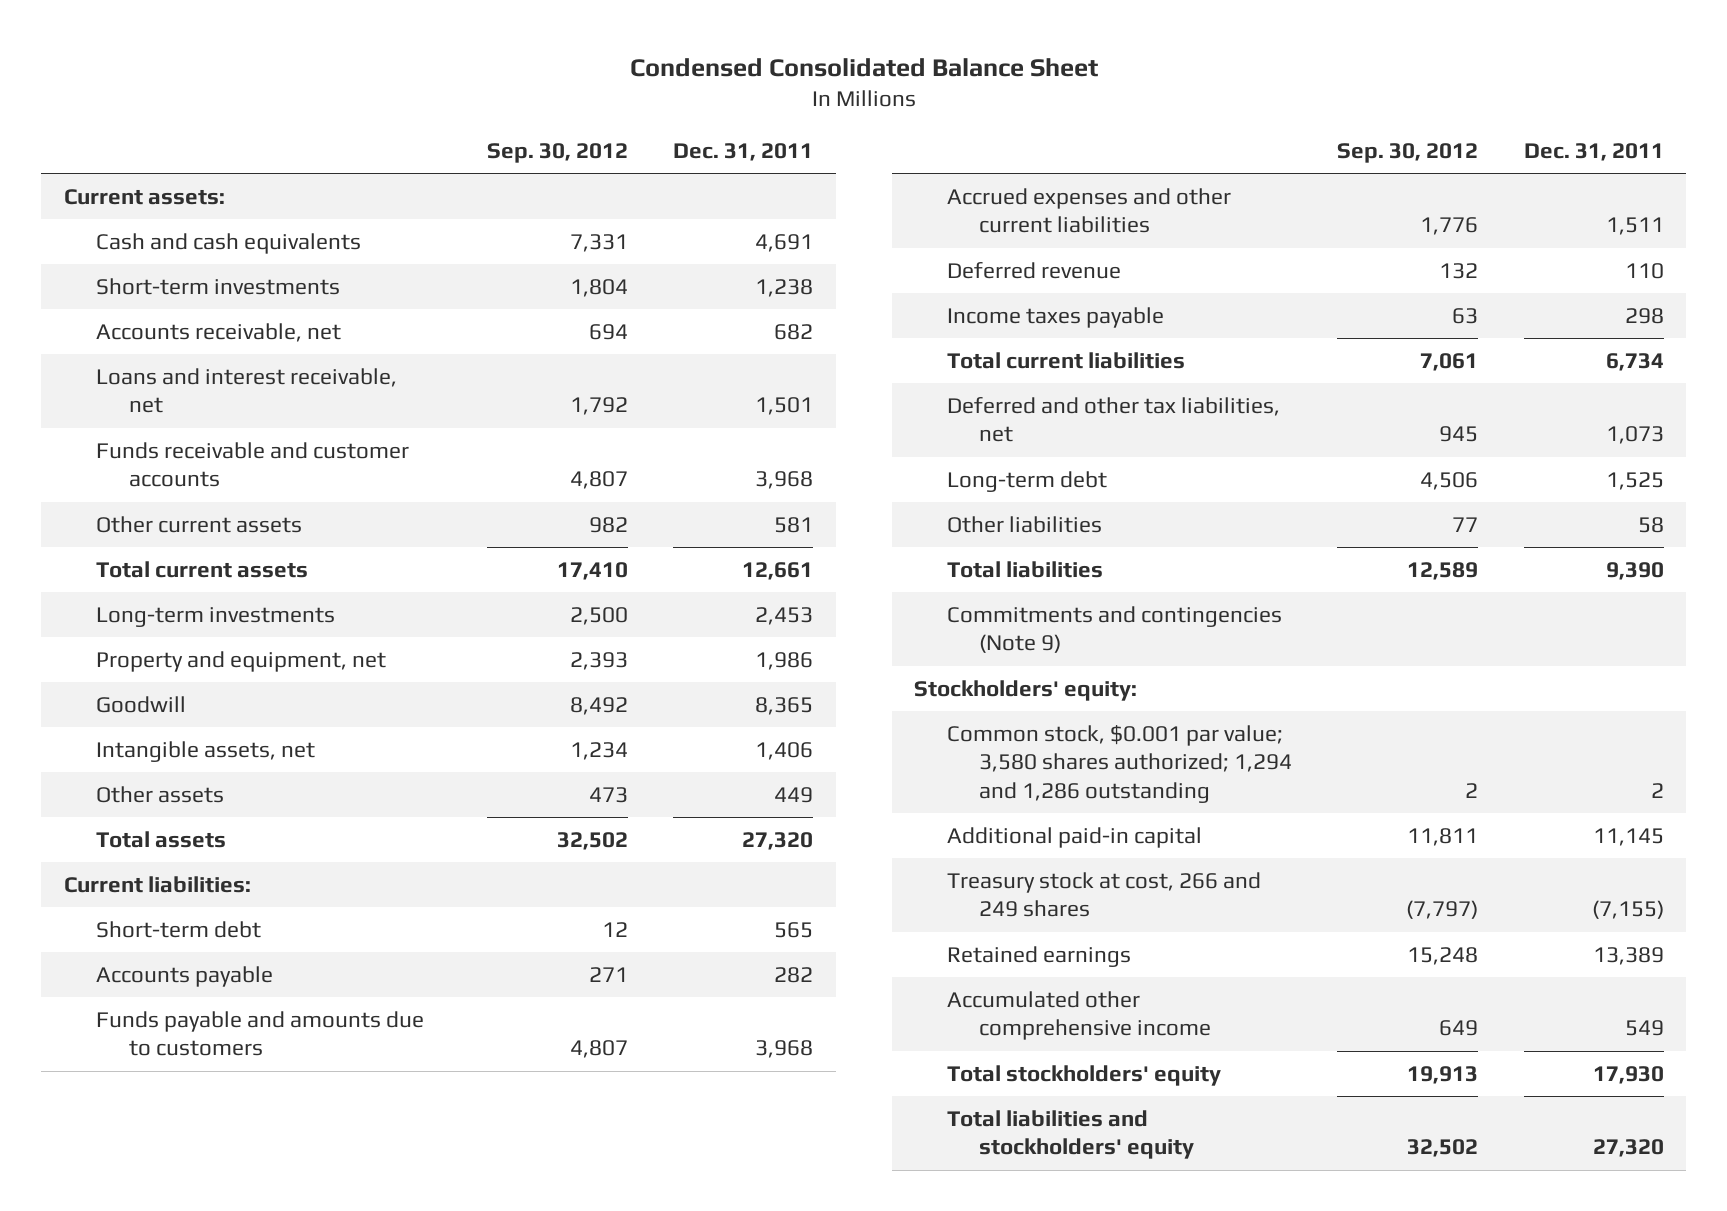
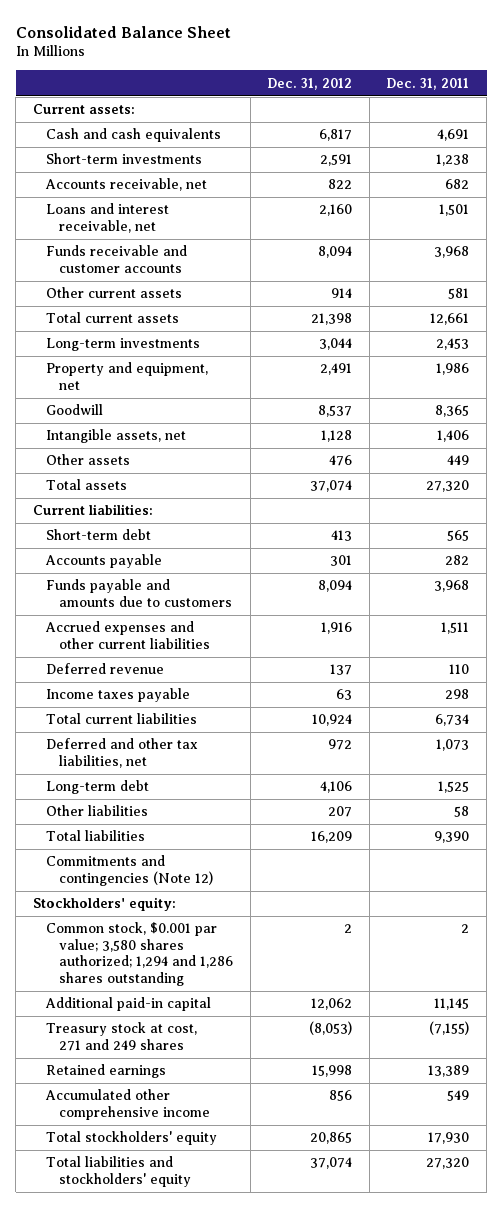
[629,58,1098,78] Condensed Consolidated Balance Sheet -> [15,25,231,38] Consolidated Balance Sheet
[486,143,628,164] Sep. 30, 2012 -> none
none -> [267,77,353,90] Dec. 31, 2012
[946,605,1282,654] Commitments and contingencies (Note 9) -> [46,855,214,886] Commitments and contingencies (Note 12)
[946,724,1293,803] Common stock, $0.001 par value; 3,580 shares authorized; 1,294 and 1,286 outstanding -> [46,922,234,986] Common stock, $0.001 par value; 3,580 shares authorized; 1,294 and 1,286 shares outstanding
[946,871,1261,918] Treasury stock at cost, 266 and 249 shares -> [46,1022,198,1051] Treasury stock at cost, 271 and 249 shares

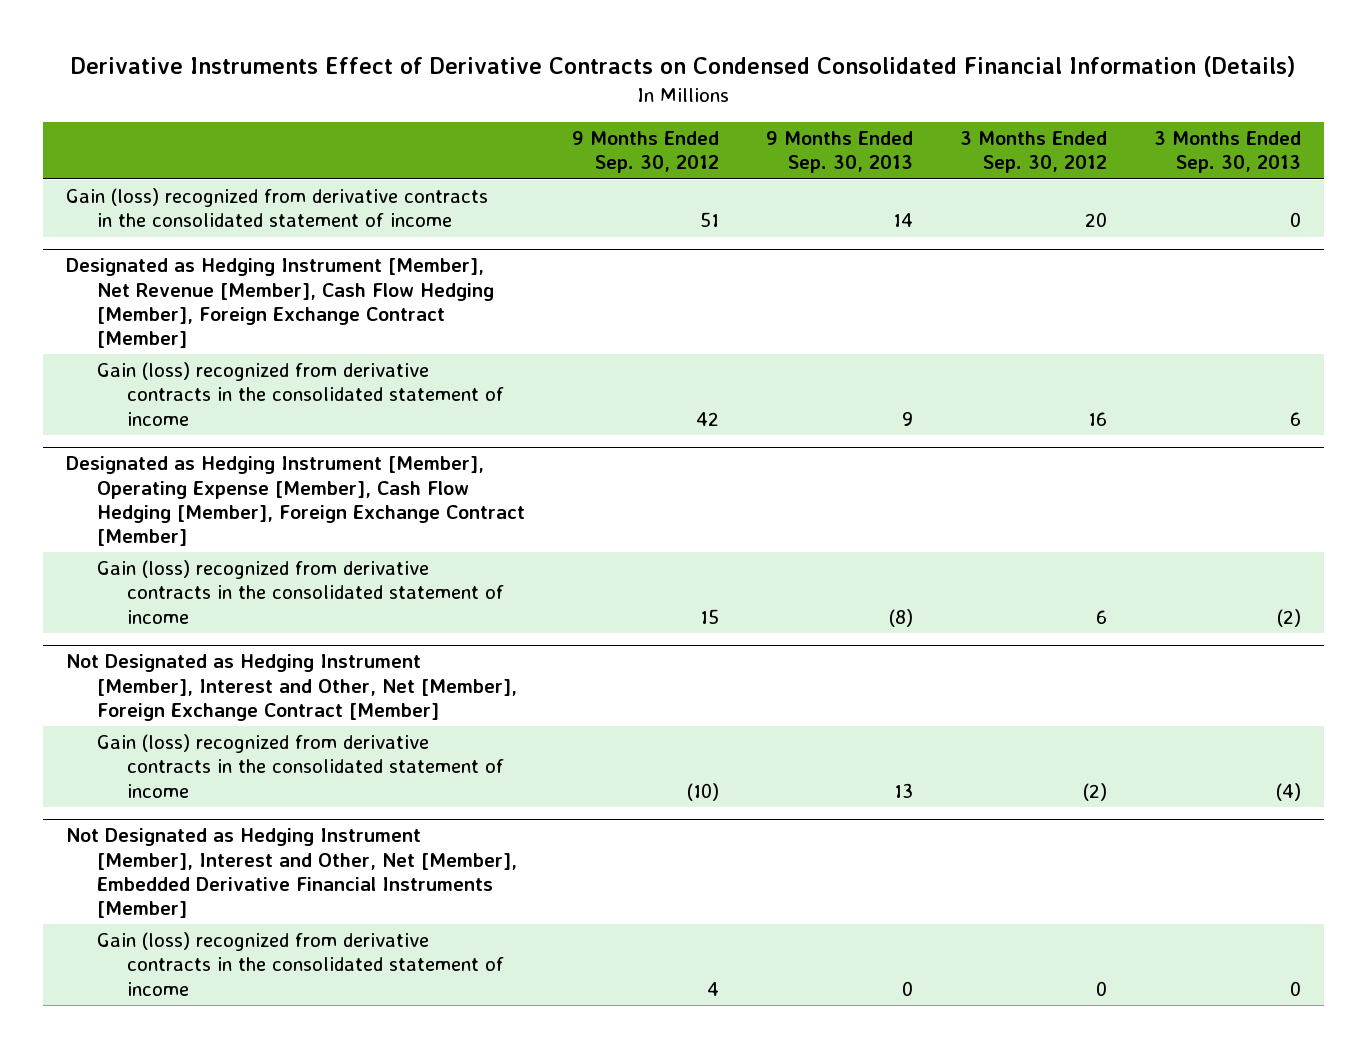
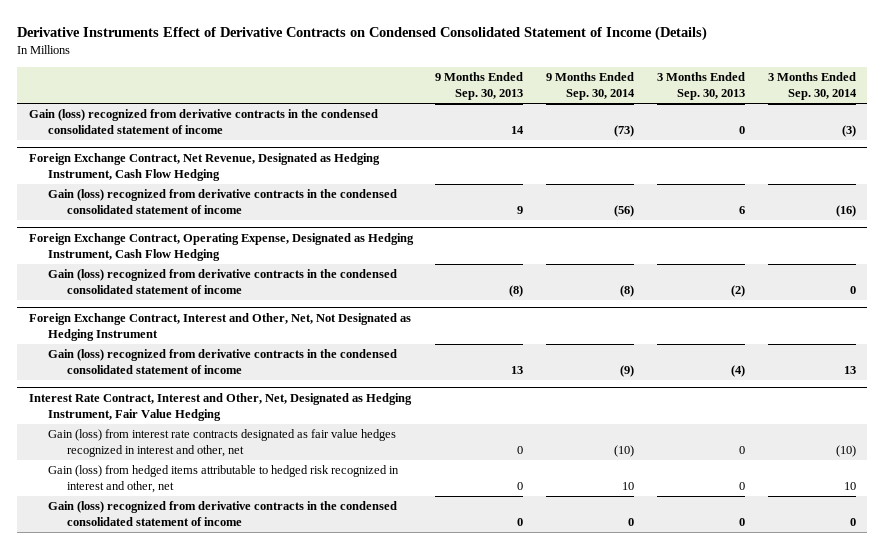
[71,56,1296,78] Derivative Instruments Effect of Derivative Contracts on Condensed Consolidated Financial Information (Details) -> [17,26,708,42] Derivative Instruments Effect of Derivative Contracts on Condensed Consolidated Statement of Income (Details)
[571,131,719,174] 9 Months Ended Sep. 30, 2012 -> none
[959,131,1107,174] 3 Months Ended Sep. 30, 2012 -> none
none -> [546,72,636,100] 9 Months Ended Sep. 30, 2014
none -> [767,72,857,100] 3 Months Ended Sep. 30, 2014
[66,828,517,919] Not Designated as Hedging Instrument [Member], Interest and Other, Net [Member], Embedded Derivative Financial Instruments [Member] -> none
[66,188,489,228] Gain (loss) recognized from derivative contracts in the consolidated statement of income -> [28,109,378,135] Gain (loss) recognized from derivative contracts in the condensed consolidated statement of income
[66,258,494,349] Designated as Hedging Instrument [Member], Net Revenue [Member], Cash Flow Hedging [Member], Foreign Exchange Contract [Member] -> [28,153,380,181] Foreign Exchange Contract, Net Revenue, Designated as Hedging Instrument, Cash Flow Hedging
[96,362,505,426] Gain (loss) recognized from derivative contracts in the consolidated statement of income -> [47,189,397,215] Gain (loss) recognized from derivative contracts in the condensed consolidated statement of income
[66,456,525,547] Designated as Hedging Instrument [Member], Operating Expense [Member], Cash Flow Hedging [Member], Foreign Exchange Contract [Member] -> [28,233,414,261] Foreign Exchange Contract, Operating Expense, Designated as Hedging Instrument, Cash Flow Hedging
[96,560,505,624] Gain (loss) recognized from derivative contracts in the consolidated statement of income -> [47,269,397,295] Gain (loss) recognized from derivative contracts in the condensed consolidated statement of income
[66,654,517,721] Not Designated as Hedging Instrument [Member], Interest and Other, Net [Member], Foreign Exchange Contract [Member] -> [28,313,411,341] Foreign Exchange Contract, Interest and Other, Net, Not Designated as Hedging Instrument
[96,734,505,798] Gain (loss) recognized from derivative contracts in the consolidated statement of income -> [47,349,397,375] Gain (loss) recognized from derivative contracts in the condensed consolidated statement of income
none -> [28,393,412,421] Interest Rate Contract, Interest and Other, Net, Designated as Hedging Instrument, Fair Value Hedging
none -> [47,429,396,458] Gain (loss) from interest rate contracts designated as fair value hedges recognized in interest and other, net
none -> [47,465,399,494] Gain (loss) from hedged items attributable to hedged risk recognized in interest and other, net
[96,932,505,996] Gain (loss) recognized from derivative contracts in the consolidated statement of income -> [47,501,397,527] Gain (loss) recognized from derivative contracts in the condensed consolidated statement of income

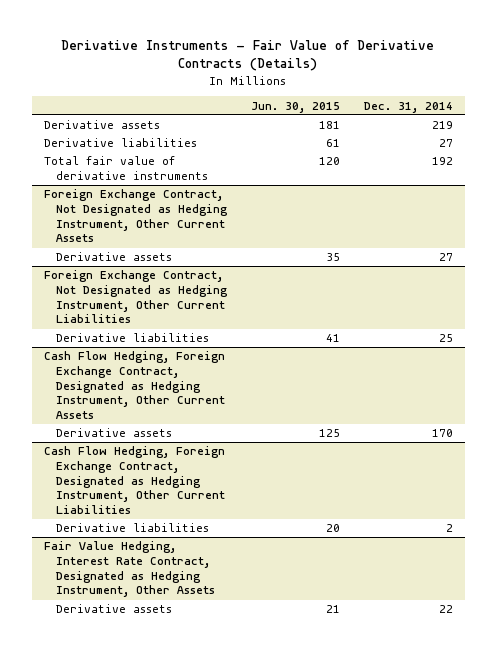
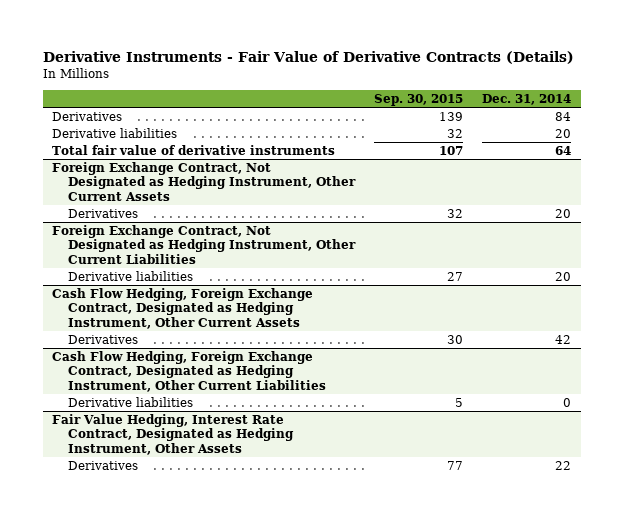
[250,101,340,113] Jun. 30, 2015 -> none
none -> [374,94,464,107] Sep. 30, 2015
[43,120,160,130] Derivative assets -> none
none -> [52,112,123,122] Derivatives
[438,139,453,148] 27 -> [555,129,572,139] 20
[431,157,453,166] 192 -> [555,146,572,156] 64
[55,252,172,262] Derivative assets -> none
none -> [68,209,139,219] Derivatives
[438,334,453,343] 25 -> [555,272,572,282] 20
[55,428,172,438] Derivative assets -> none
none -> [68,335,139,345] Derivatives
[445,524,453,533] 2 -> [563,398,572,408] 0
[55,604,172,614] Derivative assets -> [68,461,139,471] Derivatives

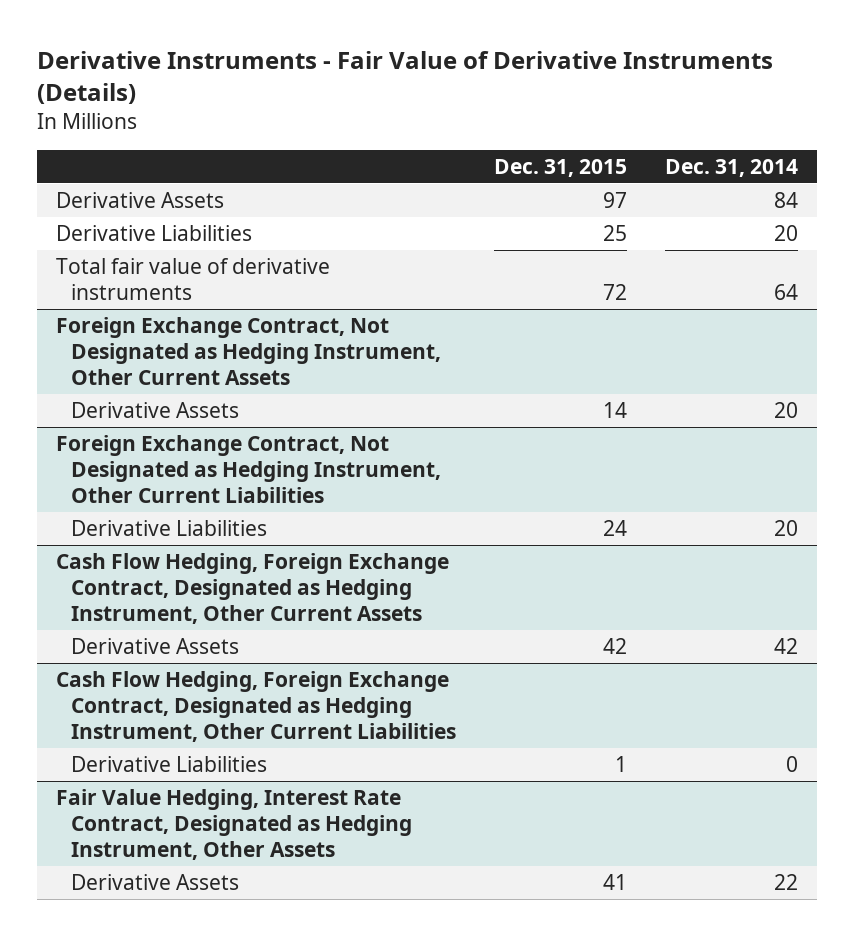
[42,50,574,64] Derivative Instruments - Fair Value of Derivative Contracts (Details) -> [36,51,773,105] Derivative Instruments - Fair Value of Derivative Instruments (Details)
[374,94,464,107] Sep. 30, 2015 -> none
none -> [494,158,628,177] Dec. 31, 2015
[52,112,123,122] Derivatives -> [55,191,224,208] Derivative Assets
[52,128,178,139] Derivative liabilities -> [55,224,252,241] Derivative Liabilities
[68,209,139,219] Derivatives -> [71,401,240,418] Derivative Assets
[68,271,194,282] Derivative liabilities -> [71,519,268,536] Derivative Liabilities
[68,335,139,345] Derivatives -> [71,637,240,654] Derivative Assets
[68,397,194,408] Derivative liabilities -> [71,755,268,772] Derivative Liabilities
[68,461,139,471] Derivatives -> [71,873,240,890] Derivative Assets

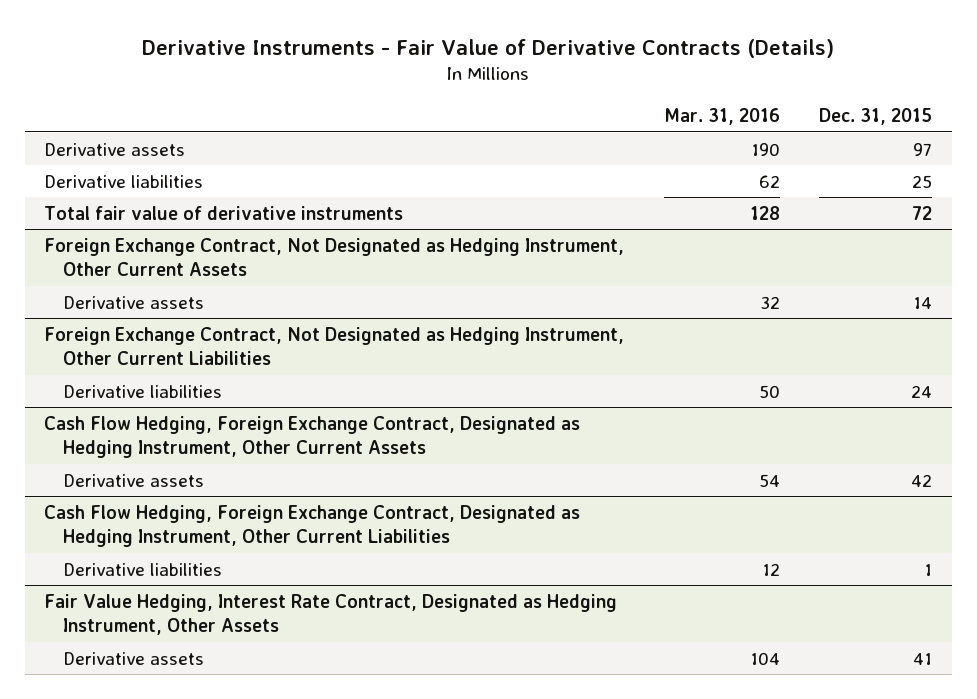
[36,51,773,105] Derivative Instruments - Fair Value of Derivative Instruments (Details) -> [142,38,835,58] Derivative Instruments - Fair Value of Derivative Contracts (Details)
[665,158,799,177] Dec. 31, 2014 -> none
none -> [663,108,780,126] Mar. 31, 2016
[55,191,224,208] Derivative Assets -> [44,142,186,156] Derivative assets
[55,224,252,241] Derivative Liabilities -> [44,174,204,188] Derivative liabilities
[71,401,240,418] Derivative Assets -> [63,295,205,309] Derivative assets
[71,519,268,536] Derivative Liabilities -> [63,384,223,398] Derivative liabilities
[71,637,240,654] Derivative Assets -> [63,473,205,487] Derivative assets
[71,755,268,772] Derivative Liabilities -> [63,562,223,576] Derivative liabilities
[71,873,240,890] Derivative Assets -> [63,651,205,665] Derivative assets

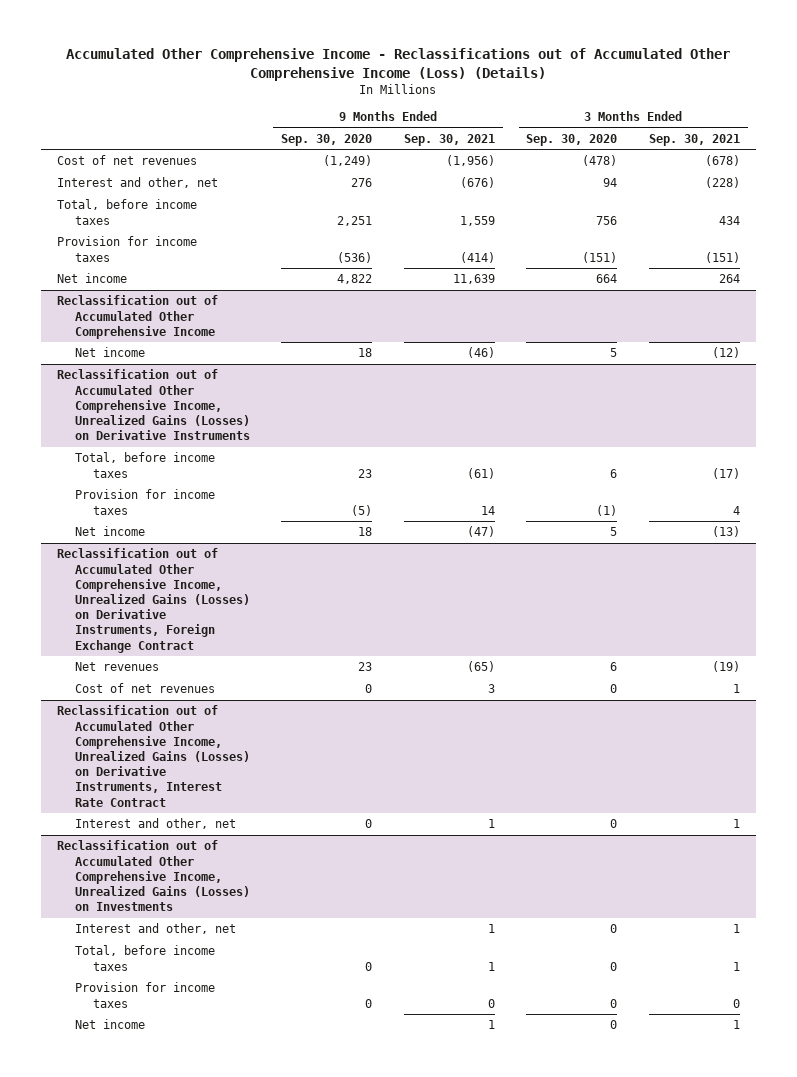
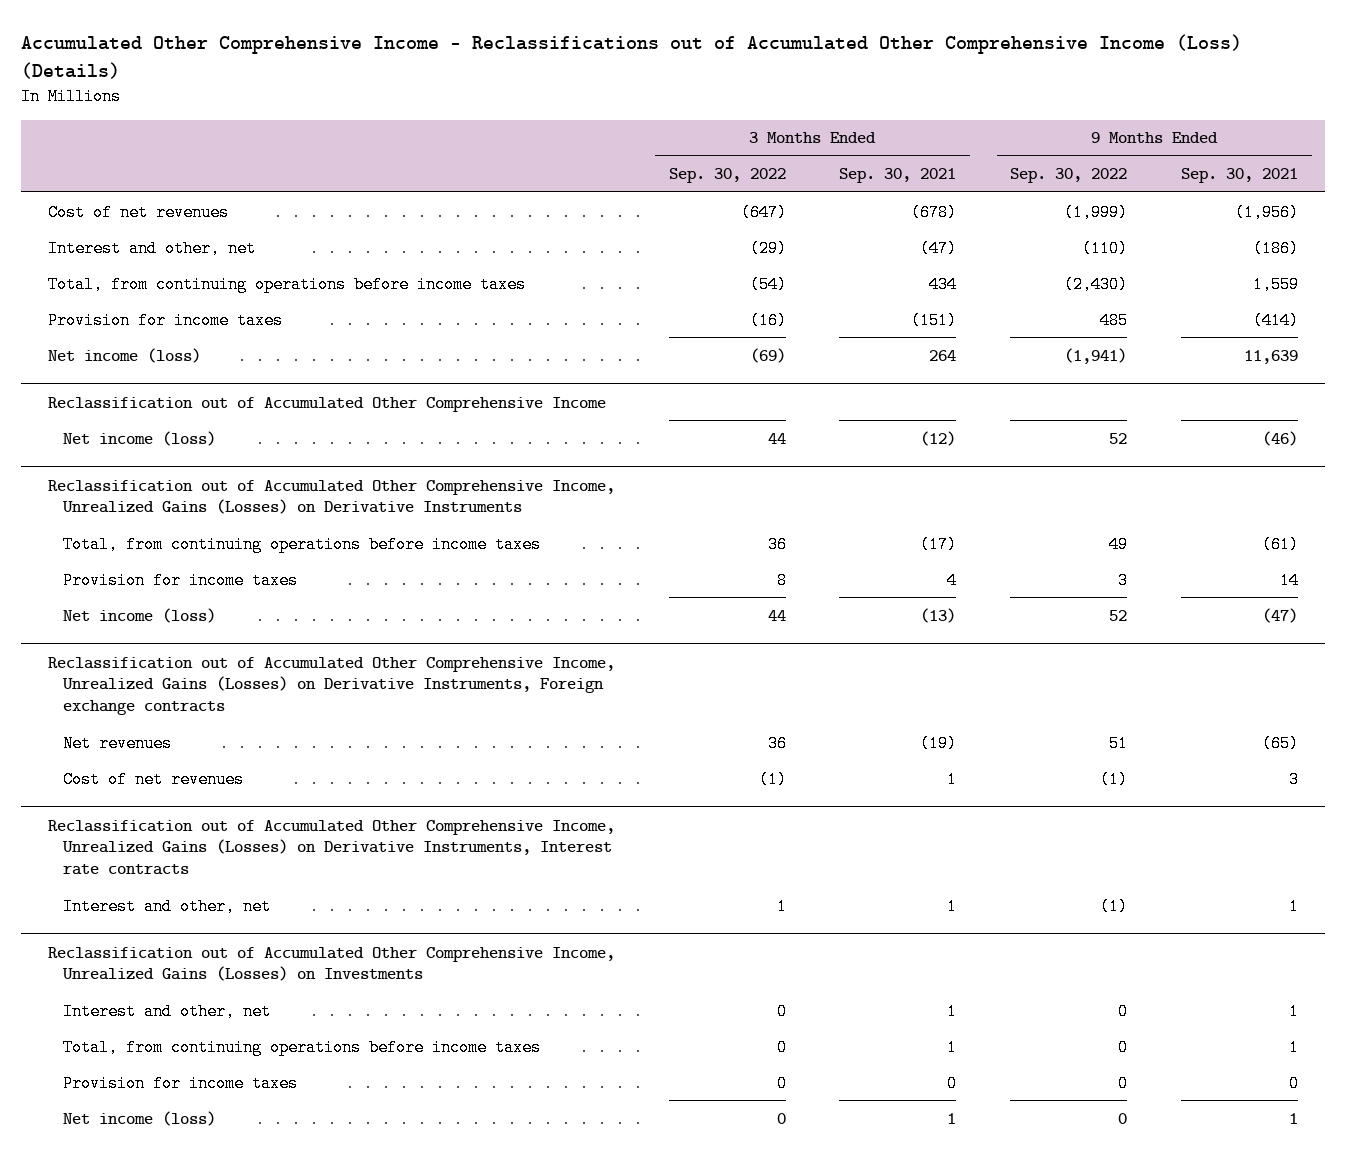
[281,133,373,146] Sep. 30, 2020 -> none
[526,133,618,146] Sep. 30, 2020 -> none
none -> [668,168,786,184] Sep. 30, 2022
none -> [1010,168,1128,184] Sep. 30, 2022
[459,177,495,189] (676) -> [1253,239,1300,257] (186)
[705,177,741,189] (228) -> [920,239,958,257] (47)
[56,199,197,225] Total, before income taxes -> [47,275,526,293] Total, from continuing operations before income taxes
[56,273,127,284] Net income -> [47,347,201,363] Net income (loss)
[74,347,145,358] Net income -> [62,430,216,446] Net income (loss)
[74,452,215,478] Total, before income taxes -> [62,535,541,553] Total, from continuing operations before income taxes
[74,526,145,537] Net income -> [62,607,216,623] Net income (loss)
[56,548,250,653] Reclassification out of Accumulated Other Comprehensive Income, Unrealized Gains (Losses) on Derivative Instruments, Foreign Exchange Contract -> [47,656,615,716] Reclassification out of Accumulated Other Comprehensive Income, Unrealized Gains (Losses) on Derivative Instruments, Foreign exchange contracts
[56,705,250,807] Reclassification out of Accumulated Other Comprehensive Income, Unrealized Gains (Losses) on Derivative Instruments, Interest Rate Contract -> [47,819,615,876] Reclassification out of Accumulated Other Comprehensive Income, Unrealized Gains (Losses) on Derivative Instruments, Interest rate contracts
[74,945,215,971] Total, before income taxes -> [62,1038,541,1056] Total, from continuing operations before income taxes
[74,1019,145,1030] Net income -> [62,1110,216,1126] Net income (loss)

